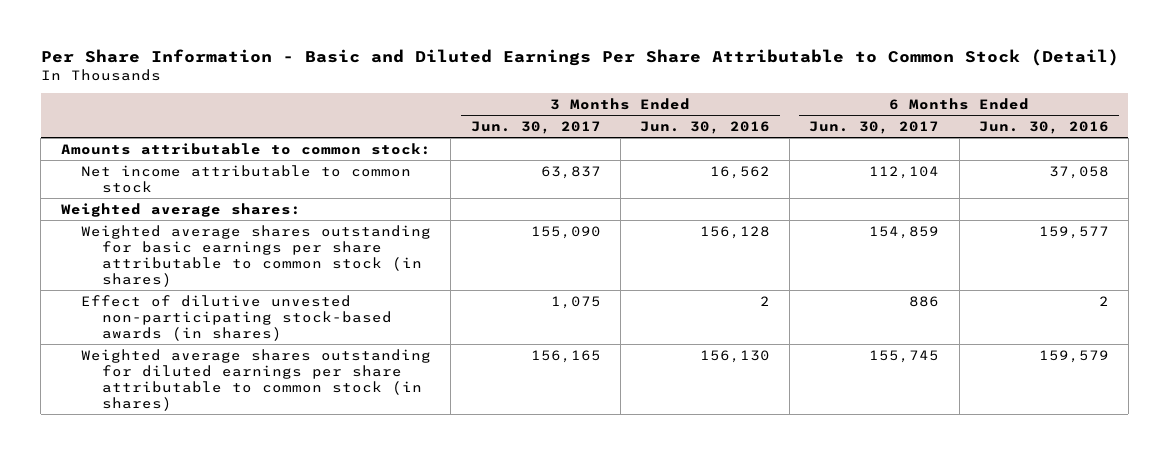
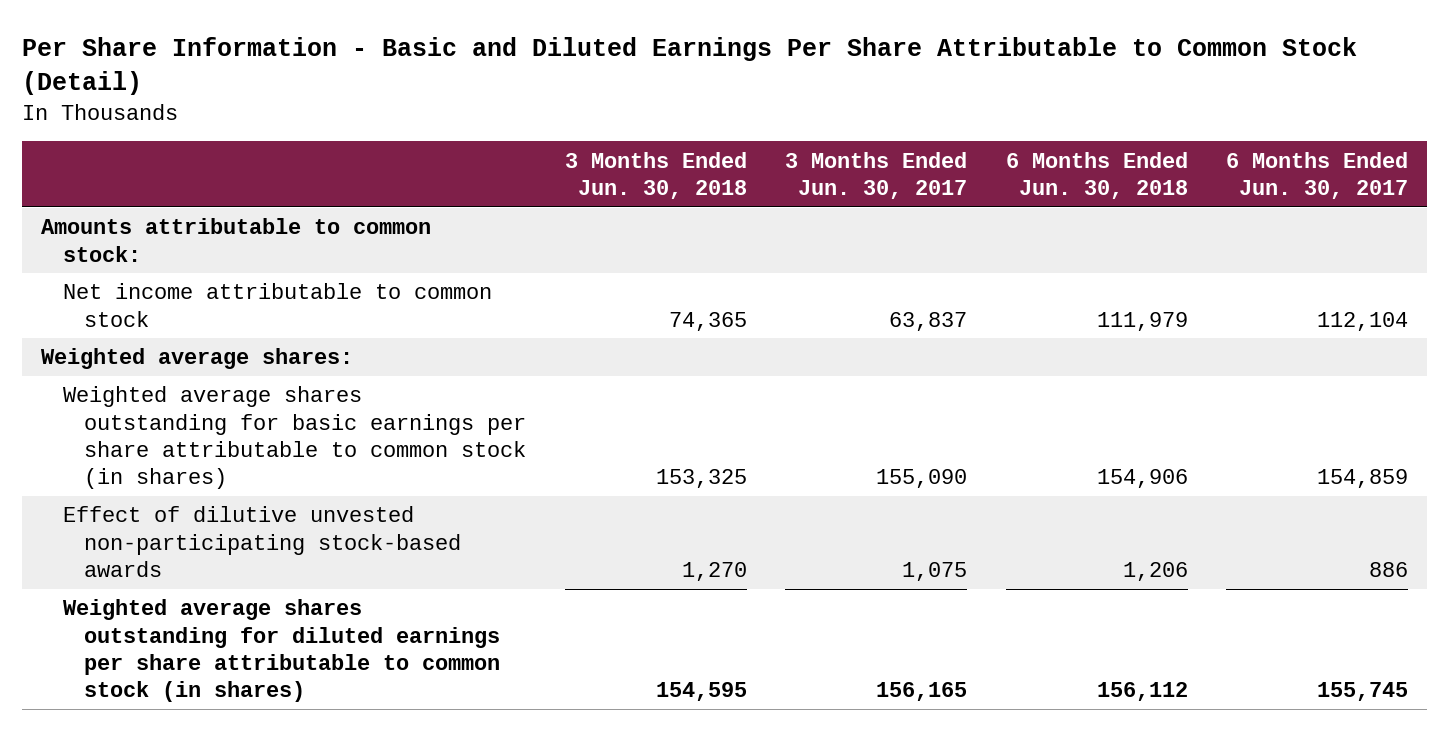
[639,120,770,134] Jun. 30, 2016 -> none
[978,120,1109,134] Jun. 30, 2016 -> none
none -> [564,151,747,200] 3 Months Ended Jun. 30, 2018
none -> [1005,151,1188,200] 6 Months Ended Jun. 30, 2018
[81,294,392,341] Effect of dilutive unvested non-participating stock-based awards (in shares) -> [62,506,462,577] Effect of dilutive unvested non-participating stock-based awards

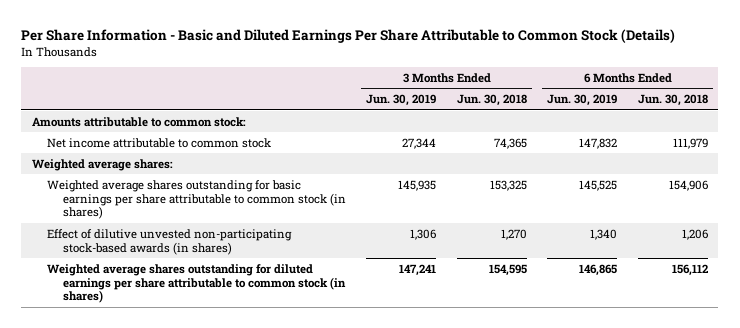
[22,37,1358,96] Per Share Information - Basic and Diluted Earnings Per Share Attributable to Common Stock (Detail) -> [21,28,676,43] Per Share Information - Basic and Diluted Earnings Per Share Attributable to Common Stock (Details)
[785,151,968,200] 3 Months Ended Jun. 30, 2017 -> none
[1226,151,1409,200] 6 Months Ended Jun. 30, 2017 -> none
none -> [366,94,437,107] Jun. 30, 2019
none -> [547,94,618,107] Jun. 30, 2019
[62,506,462,577] Effect of dilutive unvested non-participating stock-based awards -> [47,228,293,255] Effect of dilutive unvested non-participating stock-based awards (in shares)

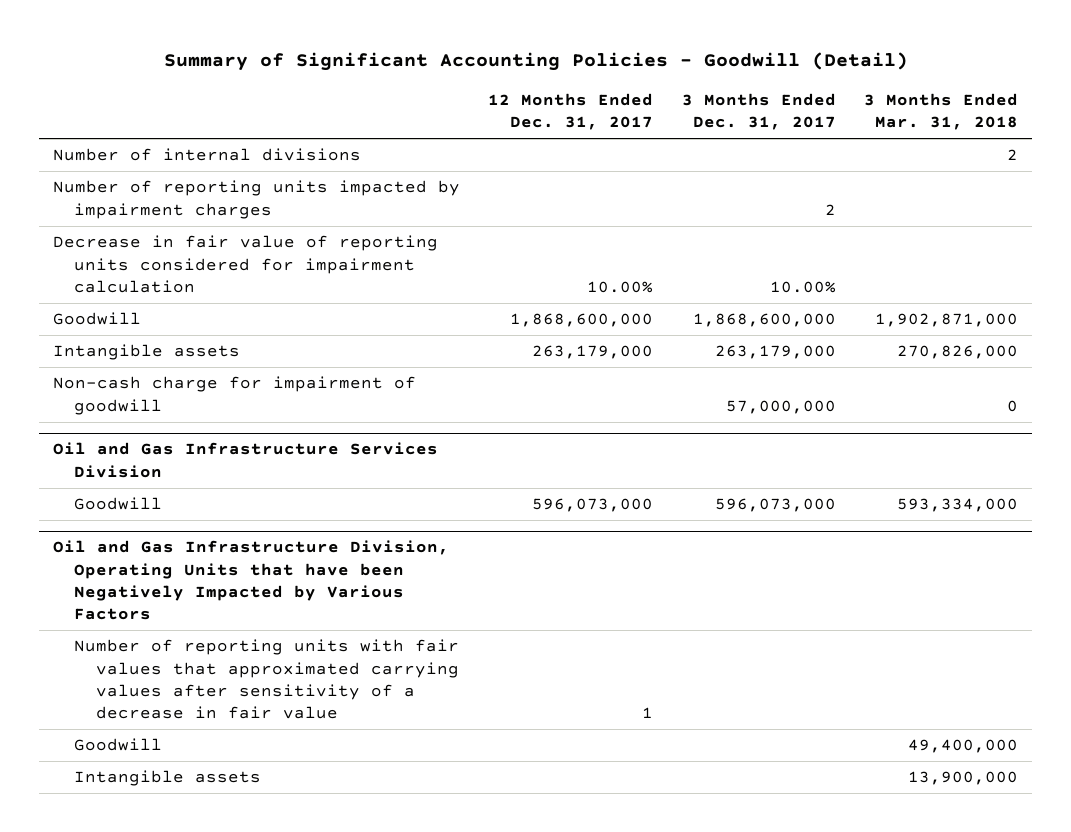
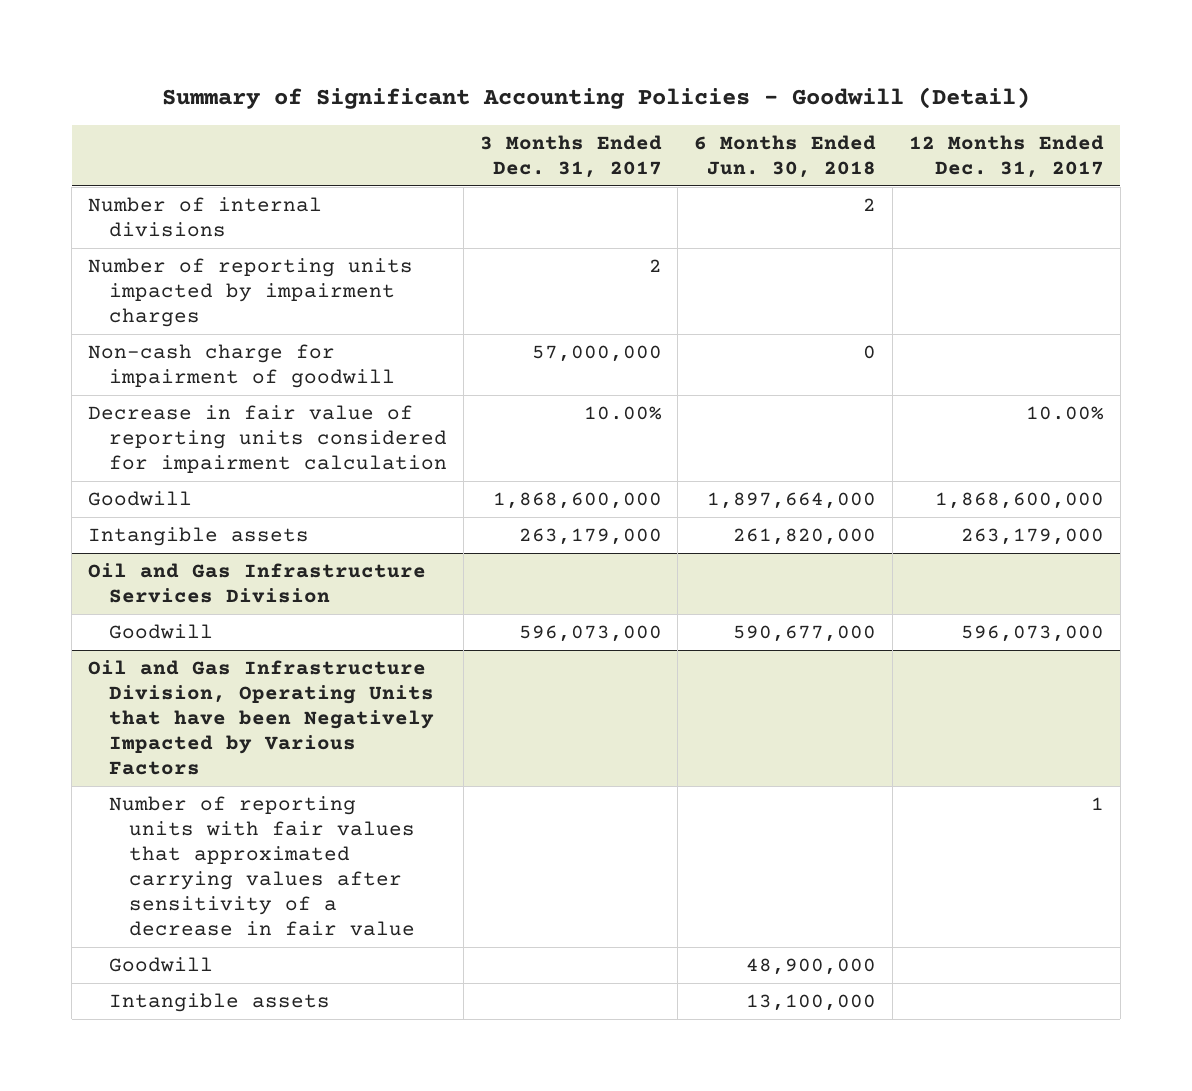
[864,93,1019,131] 3 Months Ended Mar. 31, 2018 -> none
none -> [694,135,877,179] 6 Months Ended Jun. 30, 2018
[52,376,416,415] Non-cash charge for impairment of goodwill -> [88,343,395,388] Non-cash charge for impairment of goodwill

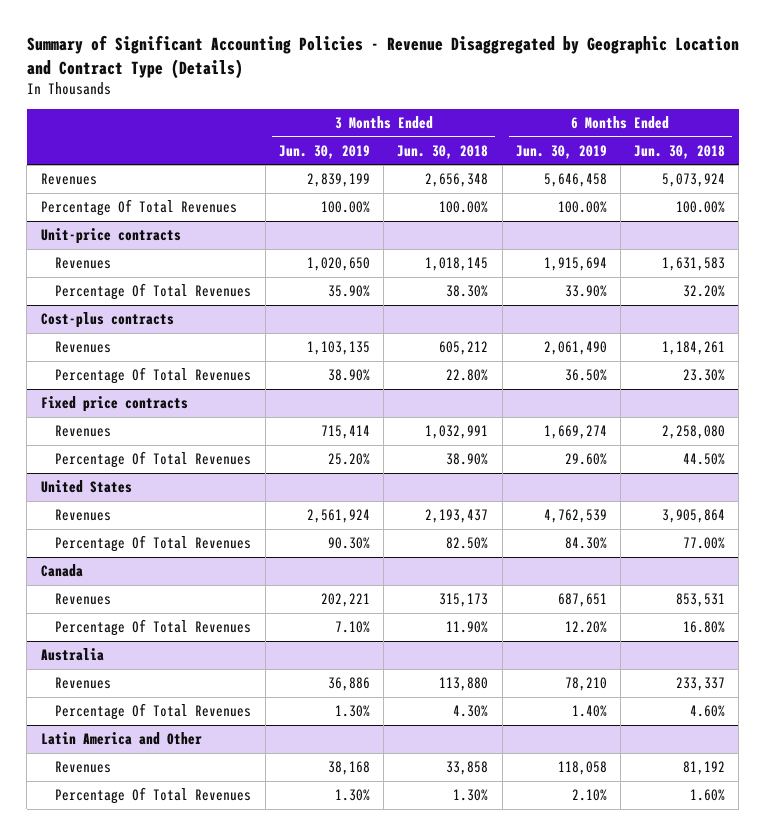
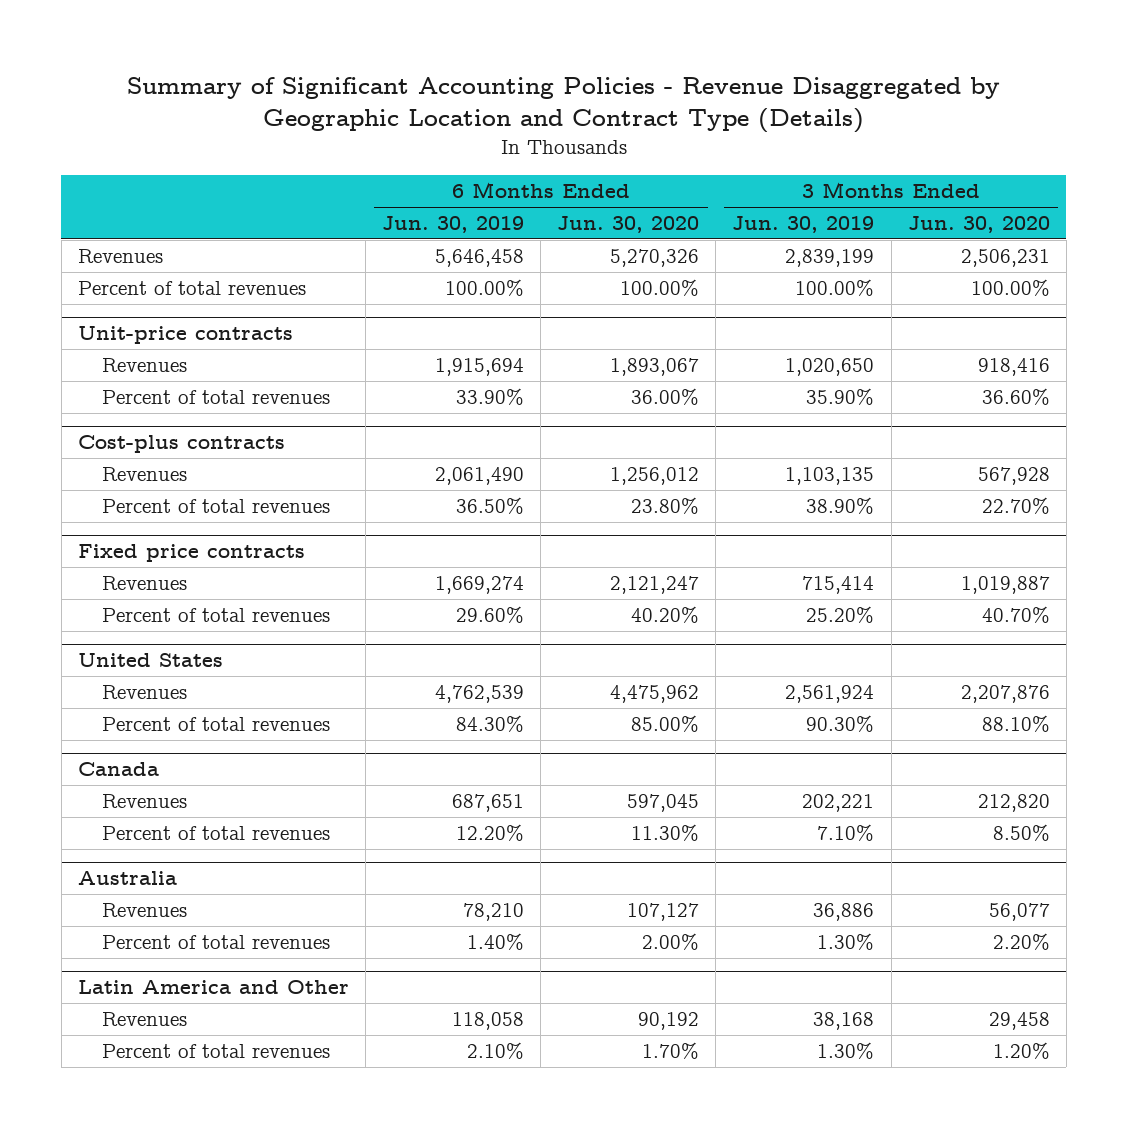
[397,144,489,159] Jun. 30, 2018 -> none
[634,144,726,159] Jun. 30, 2018 -> none
none -> [557,216,700,234] Jun. 30, 2020
none -> [907,216,1050,234] Jun. 30, 2020
[40,199,237,217] Percentage Of Total Revenues -> [77,281,306,296] Percent of total revenues
[55,283,252,301] Percentage Of Total Revenues -> [101,390,330,405] Percent of total revenues
[55,367,252,385] Percentage Of Total Revenues -> [101,499,330,514] Percent of total revenues
[55,451,252,469] Percentage Of Total Revenues -> [101,608,330,623] Percent of total revenues
[55,535,252,553] Percentage Of Total Revenues -> [101,717,330,732] Percent of total revenues
[55,619,252,637] Percentage Of Total Revenues -> [101,826,330,841] Percent of total revenues
[55,703,252,721] Percentage Of Total Revenues -> [101,935,330,950] Percent of total revenues
[55,787,252,805] Percentage Of Total Revenues -> [101,1044,330,1059] Percent of total revenues

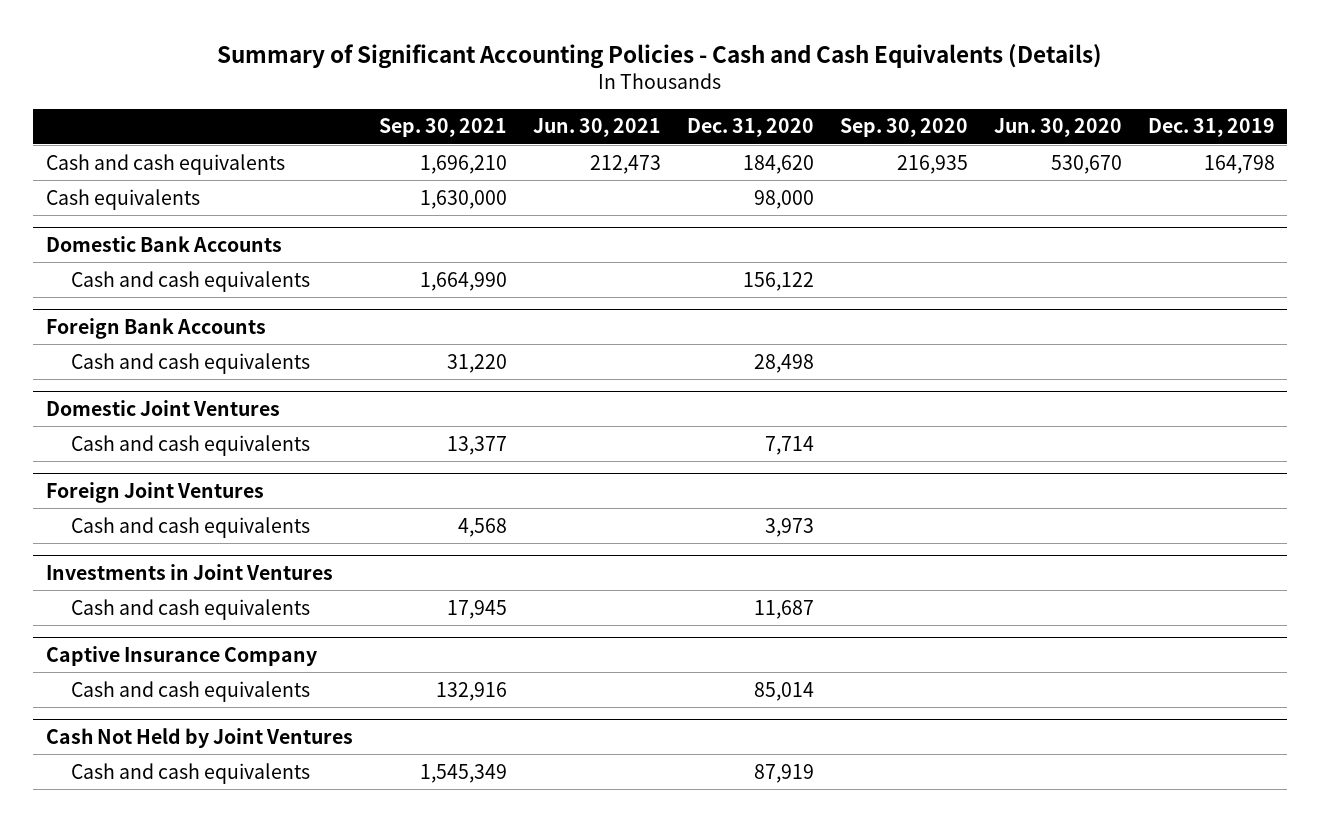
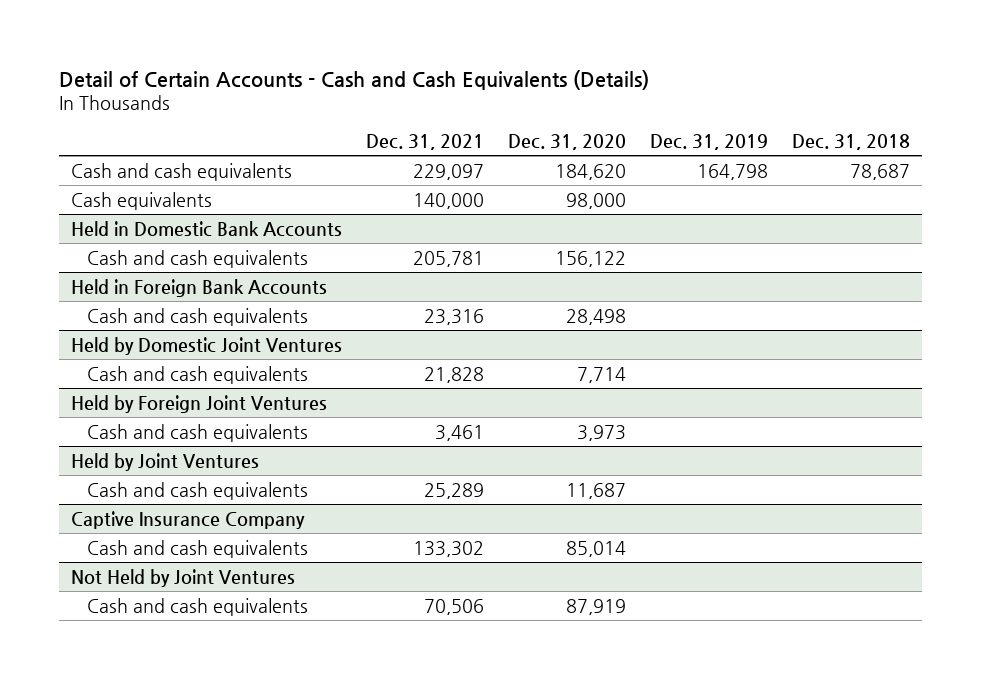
[217,44,1103,70] Summary of Significant Accounting Policies - Cash and Cash Equivalents (Details) -> [58,69,649,90] Detail of Certain Accounts - Cash and Cash Equivalents (Details)
[378,118,507,138] Sep. 30, 2021 -> none
[532,118,661,138] Jun. 30, 2021 -> none
[839,118,968,138] Sep. 30, 2020 -> none
[993,118,1122,138] Jun. 30, 2020 -> none
none -> [365,133,484,150] Dec. 31, 2021
none -> [791,133,910,150] Dec. 31, 2018
[45,235,282,252] Domestic Bank Accounts -> [70,220,342,237] Held in Domestic Bank Accounts
[45,317,266,339] Foreign Bank Accounts -> [70,278,327,297] Held in Foreign Bank Accounts
[45,399,280,416] Domestic Joint Ventures -> [70,336,342,355] Held by Domestic Joint Ventures
[45,481,264,503] Foreign Joint Ventures -> [70,394,327,413] Held by Foreign Joint Ventures
[45,563,333,580] Investments in Joint Ventures -> [70,452,259,471] Held by Joint Ventures
[45,727,353,748] Cash Not Held by Joint Ventures -> [70,568,295,587] Not Held by Joint Ventures

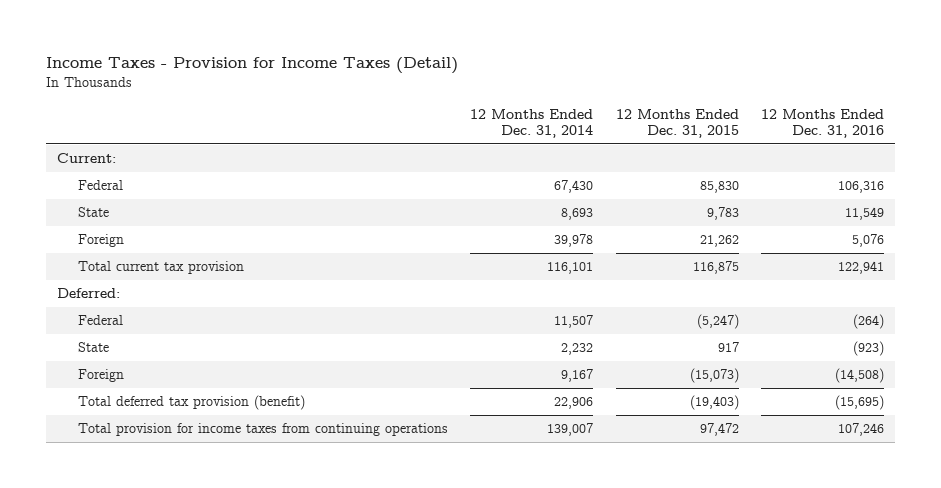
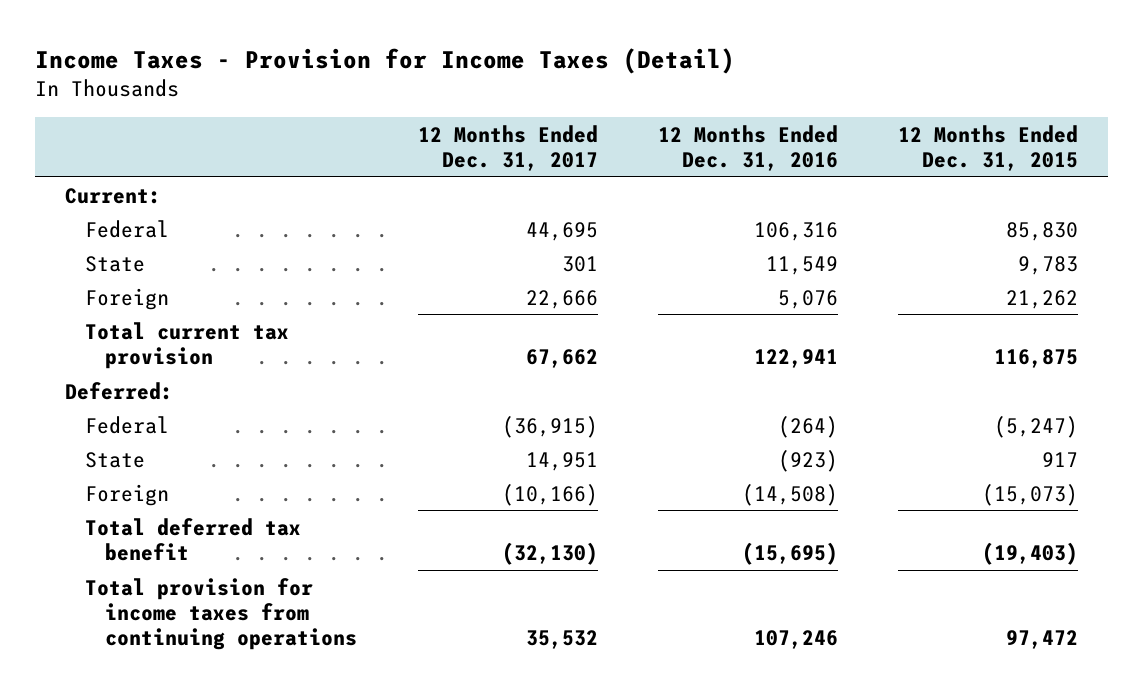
[470,108,594,139] 12 Months Ended Dec. 31, 2014 -> none
none -> [417,124,598,171] 12 Months Ended Dec. 31, 2017
[78,395,306,411] Total deferred tax provision (benefit) -> [85,517,302,561] Total deferred tax benefit

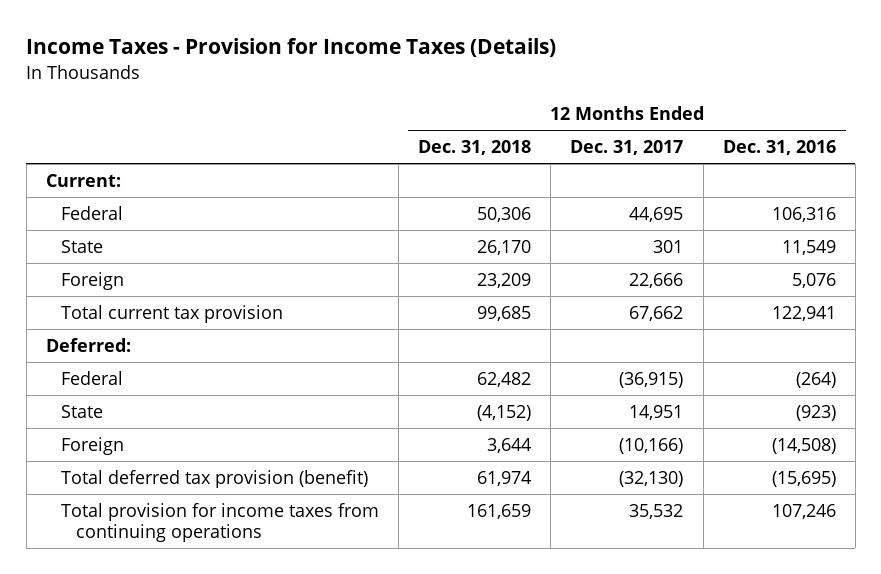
[34,47,735,74] Income Taxes - Provision for Income Taxes (Detail) -> [26,38,557,58] Income Taxes - Provision for Income Taxes (Details)
[898,124,1079,171] 12 Months Ended Dec. 31, 2015 -> none
none -> [418,140,532,156] Dec. 31, 2018
[85,517,302,561] Total deferred tax benefit -> [60,469,368,488] Total deferred tax provision (benefit)

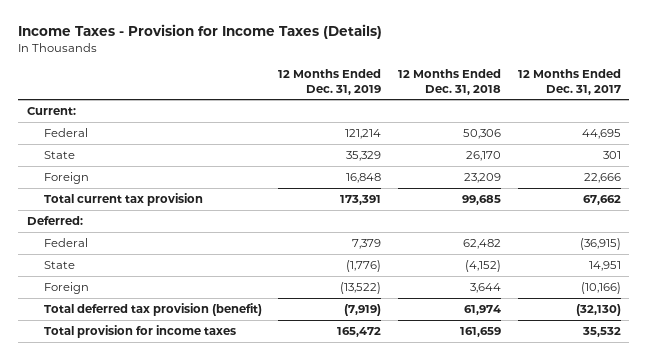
[722,140,836,156] Dec. 31, 2016 -> none
none -> [278,69,382,95] 12 Months Ended Dec. 31, 2019
[60,502,379,543] Total provision for income taxes from continuing operations -> [43,324,236,338] Total provision for income taxes

